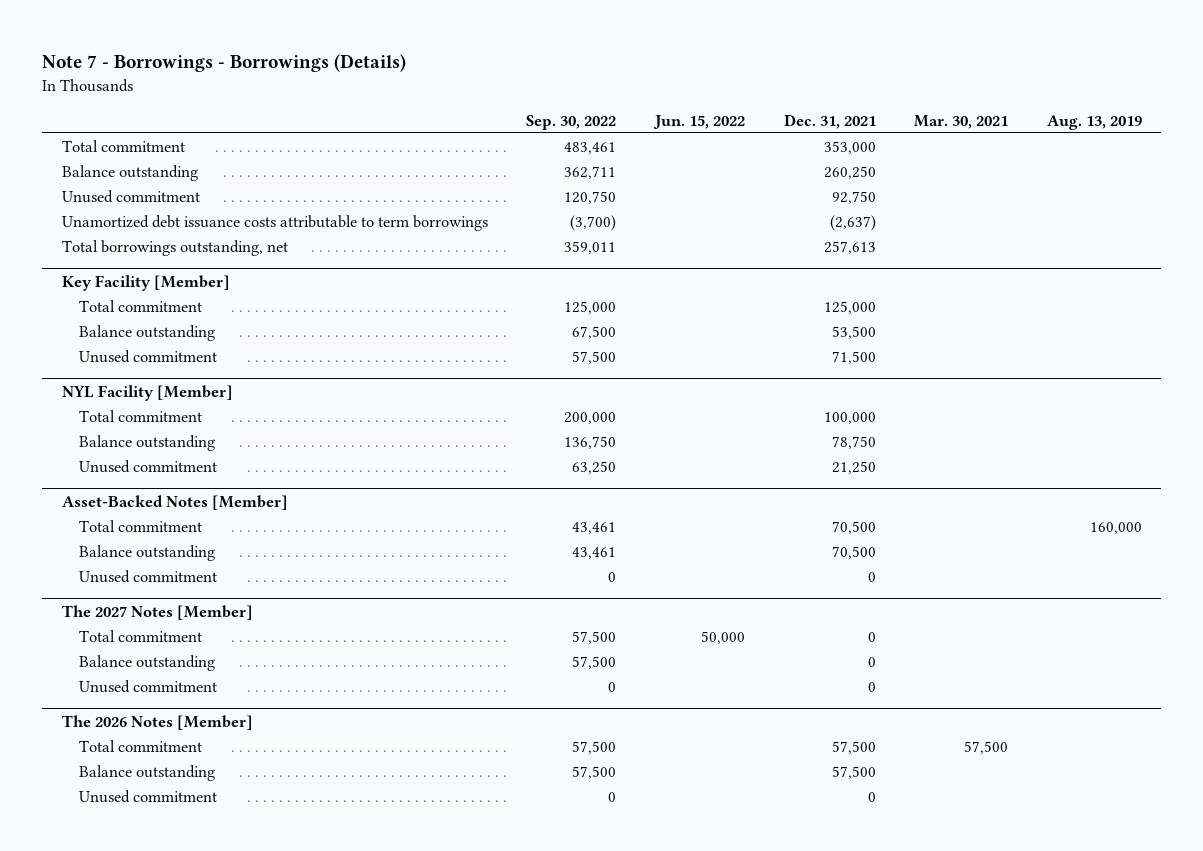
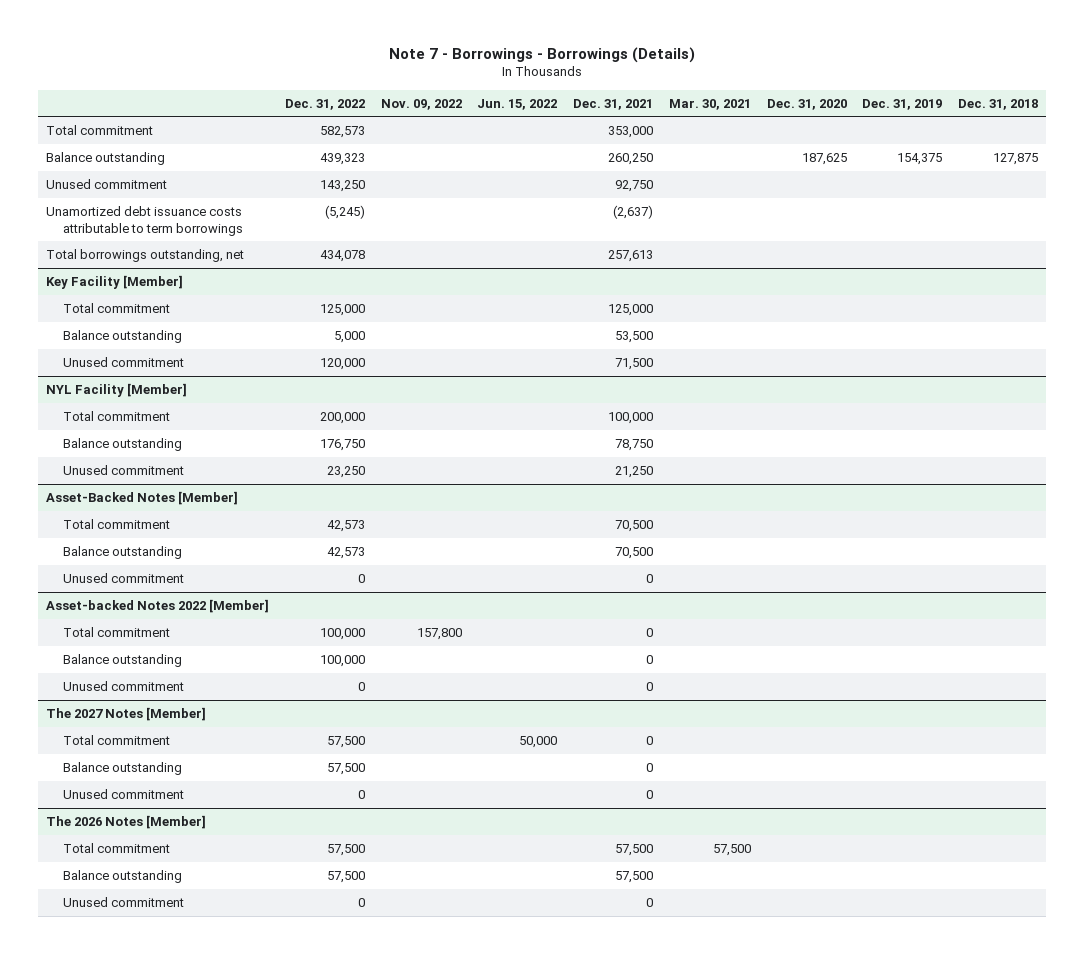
[526,114,617,130] Sep. 30, 2022 -> none
[1046,114,1142,130] Aug. 13, 2019 -> none
none -> [284,98,365,110] Dec. 31, 2022
none -> [380,98,462,110] Nov. 09, 2022
none -> [766,98,847,110] Dec. 31, 2020
none -> [862,98,943,110] Dec. 31, 2019
none -> [958,98,1039,110] Dec. 31, 2018
none -> [46,599,270,614] Asset-backed Notes 2022 [Member]
none -> [63,627,171,638] Total commitment
none -> [63,654,183,668] Balance outstanding
none -> [63,681,185,692] Unused commitment

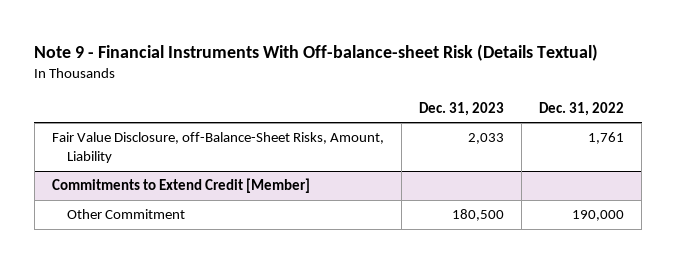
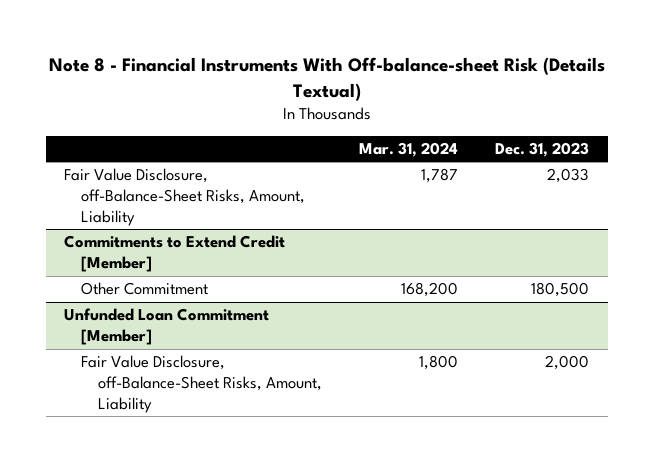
[34,43,599,61] Note 9 - Financial Instruments With Off-balance-sheet Risk (Details Textual) -> [48,57,605,101] Note 8 - Financial Instruments With Off-balance-sheet Risk (Details Textual)
[539,101,625,116] Dec. 31, 2022 -> none
none -> [359,141,459,157] Mar. 31, 2024
none -> [64,308,270,346] Unfunded Loan Commitment [Member]
none -> [81,355,323,413] Fair Value Disclosure, off-Balance-Sheet Risks, Amount, Liability

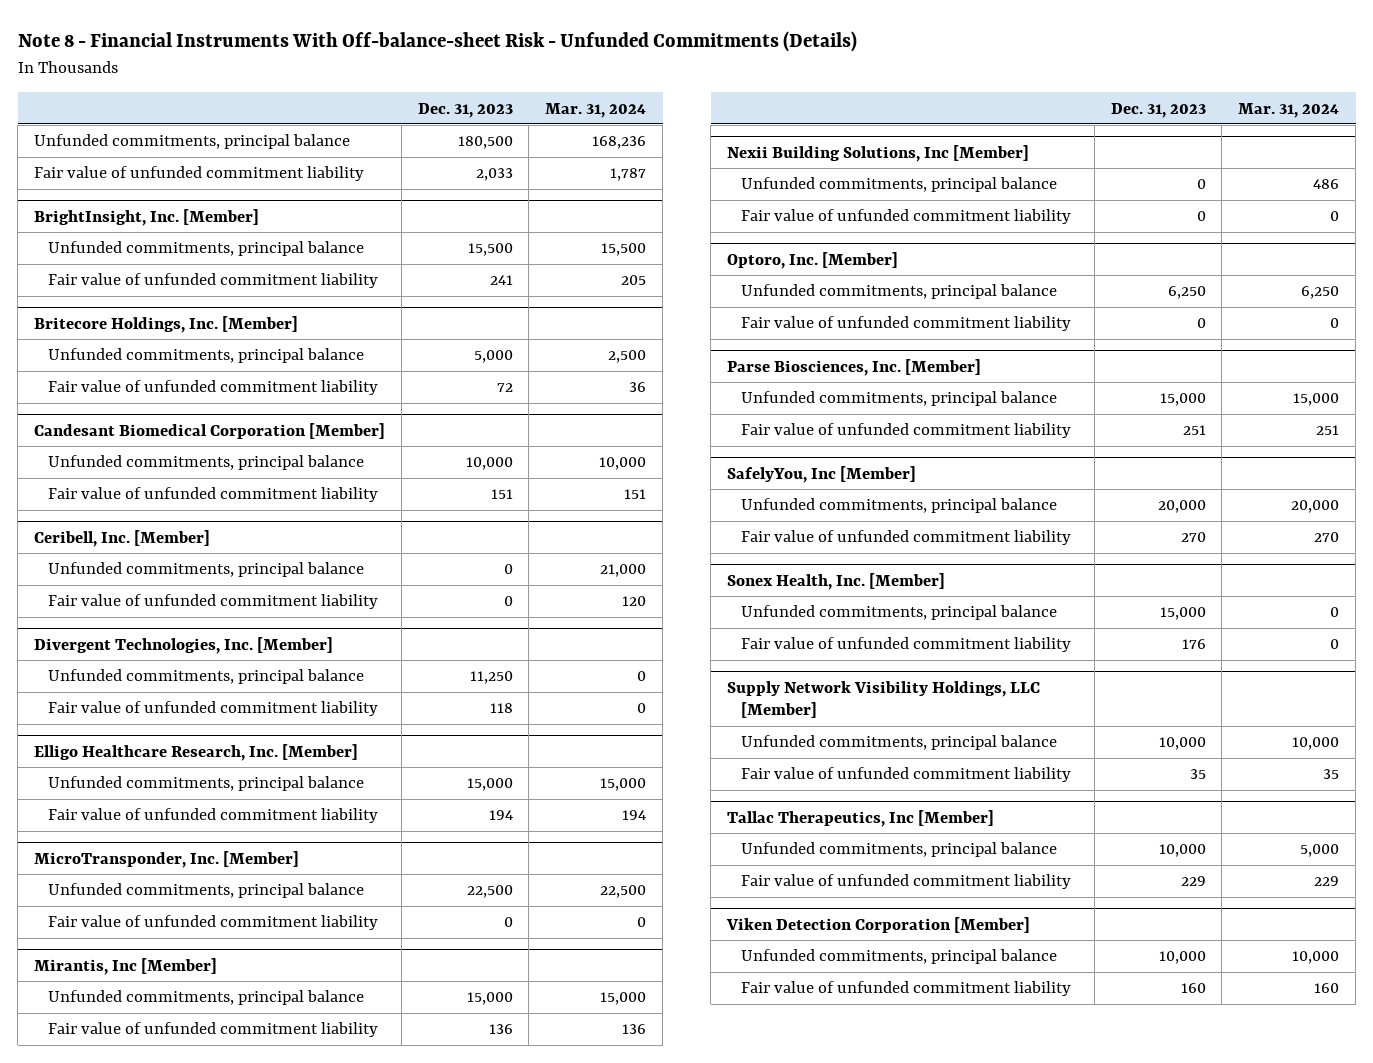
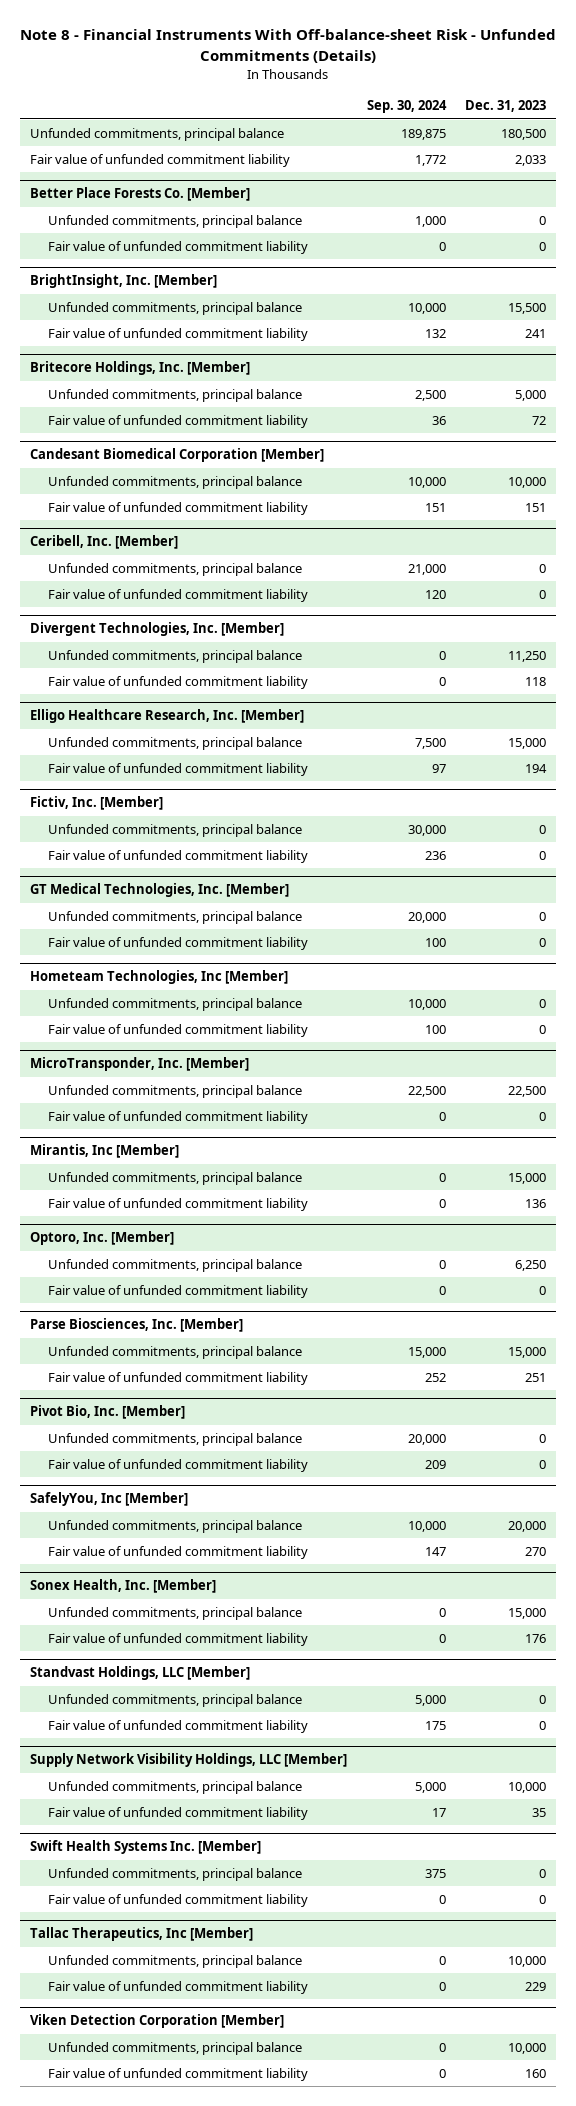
[545,102,647,118] Mar. 31, 2024 -> none
none -> [366,100,447,114] Sep. 30, 2024
none -> [29,187,250,202] Better Place Forests Co. [Member]
none -> [47,214,302,228] Unfunded commitments, principal balance
none -> [47,240,308,254] Fair value of unfunded commitment liability
none -> [29,796,163,811] Fictiv, Inc. [Member]
none -> [47,823,302,837] Unfunded commitments, principal balance
none -> [47,849,308,863] Fair value of unfunded commitment liability
none -> [29,883,289,898] GT Medical Technologies, Inc. [Member]
none -> [47,910,302,924] Unfunded commitments, principal balance
none -> [47,936,308,950] Fair value of unfunded commitment liability
none -> [29,970,288,985] Hometeam Technologies, Inc [Member]
none -> [47,997,302,1011] Unfunded commitments, principal balance
none -> [47,1023,308,1037] Fair value of unfunded commitment liability
[726,144,1029,162] Nexii Building Solutions, Inc [Member] -> none
[741,177,1058,193] Unfunded commitments, principal balance -> none
[741,209,1072,225] Fair value of unfunded commitment liability -> none
none -> [29,1405,185,1420] Pivot Bio, Inc. [Member]
none -> [47,1432,302,1446] Unfunded commitments, principal balance
none -> [47,1458,308,1472] Fair value of unfunded commitment liability
none -> [29,1666,250,1681] Standvast Holdings, LLC [Member]
none -> [47,1693,302,1707] Unfunded commitments, principal balance
none -> [47,1719,308,1733] Fair value of unfunded commitment liability
none -> [29,1840,261,1855] Swift Health Systems Inc. [Member]
none -> [47,1867,302,1881] Unfunded commitments, principal balance
none -> [47,1893,308,1907] Fair value of unfunded commitment liability

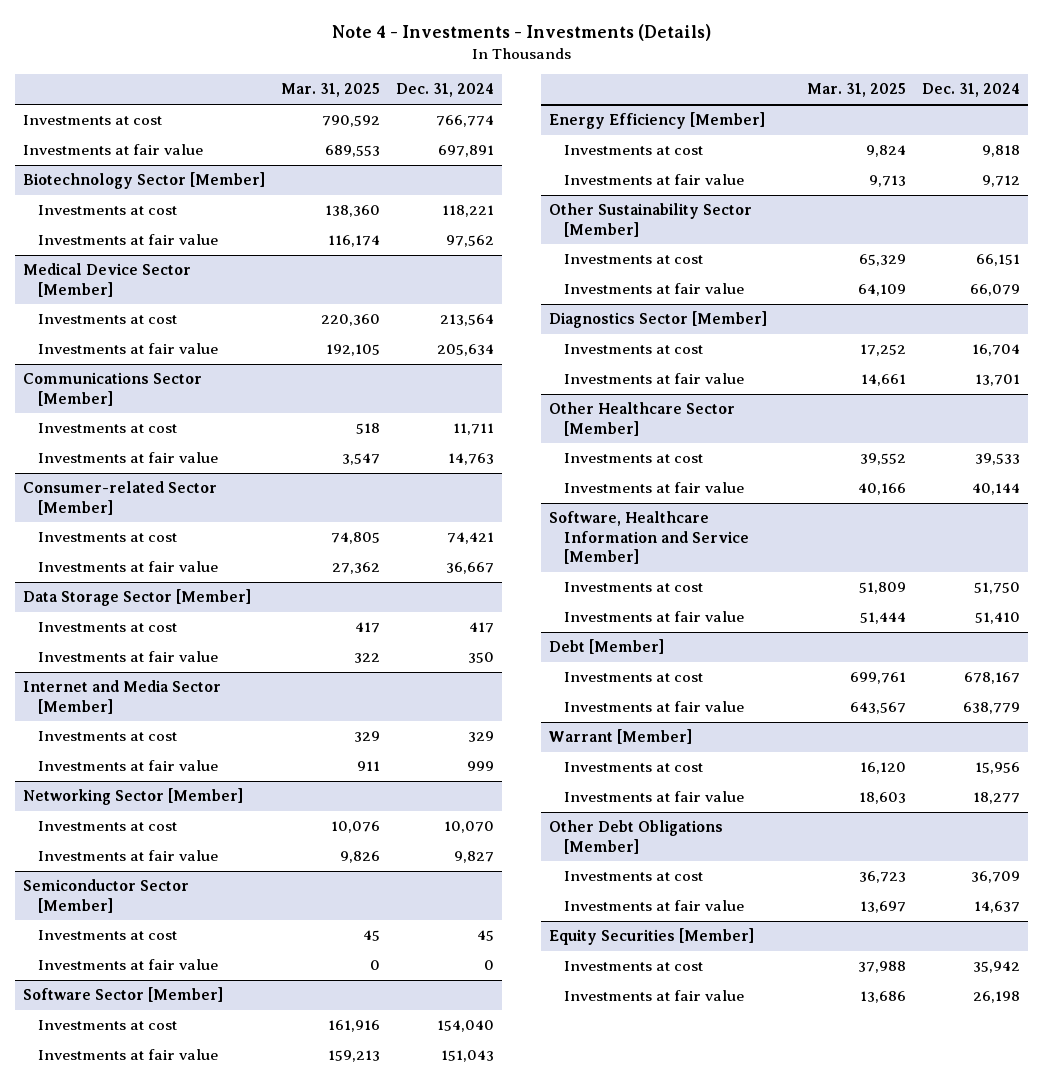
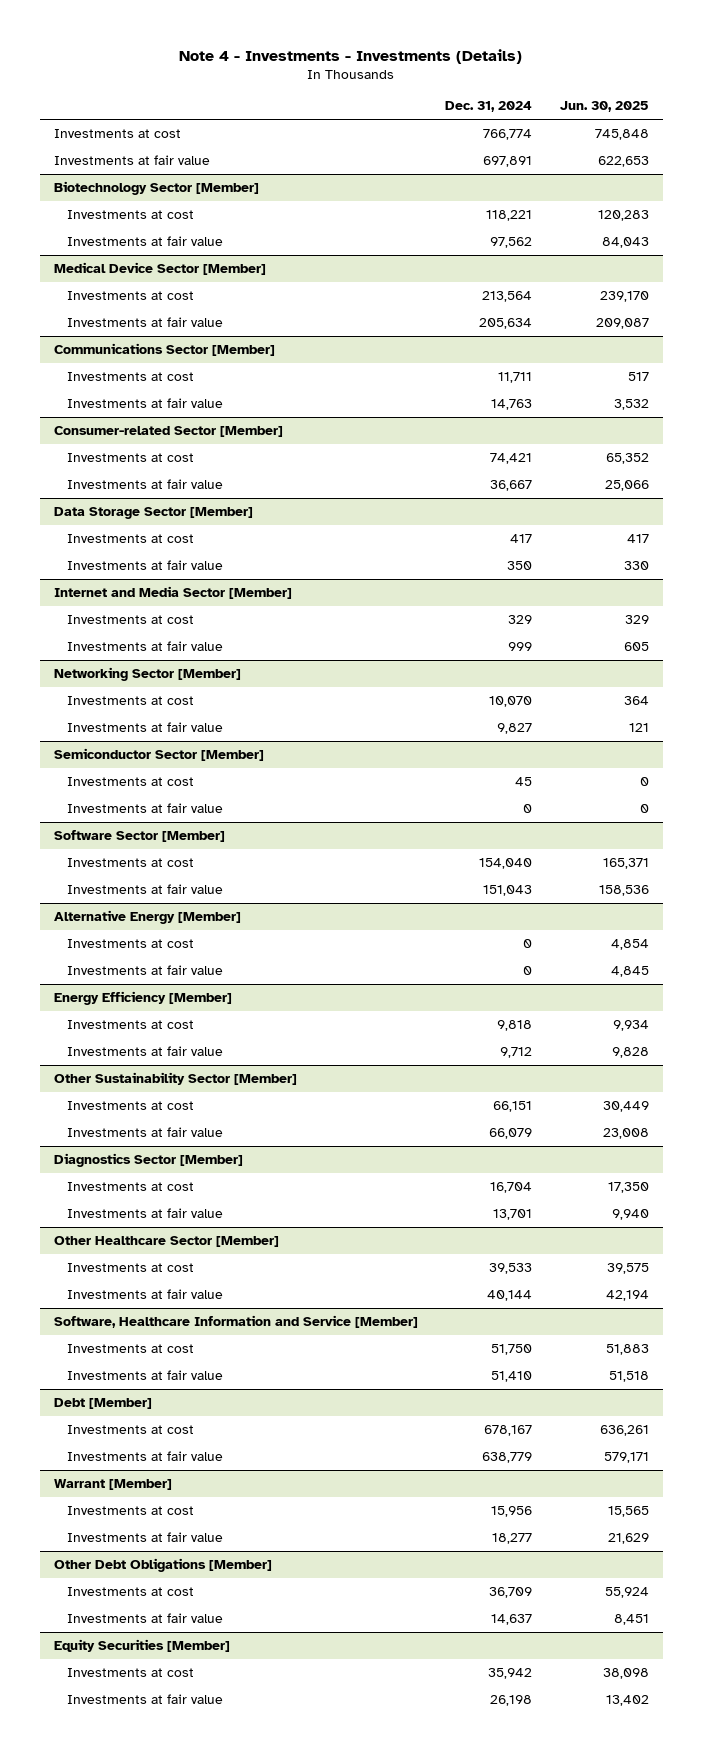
[281,83,381,98] Mar. 31, 2025 -> none
none -> [559,101,649,113] Jun. 30, 2025
none -> [53,910,241,925] Alternative Energy [Member]
none -> [67,939,195,949] Investments at cost
none -> [67,965,224,976] Investments at fair value

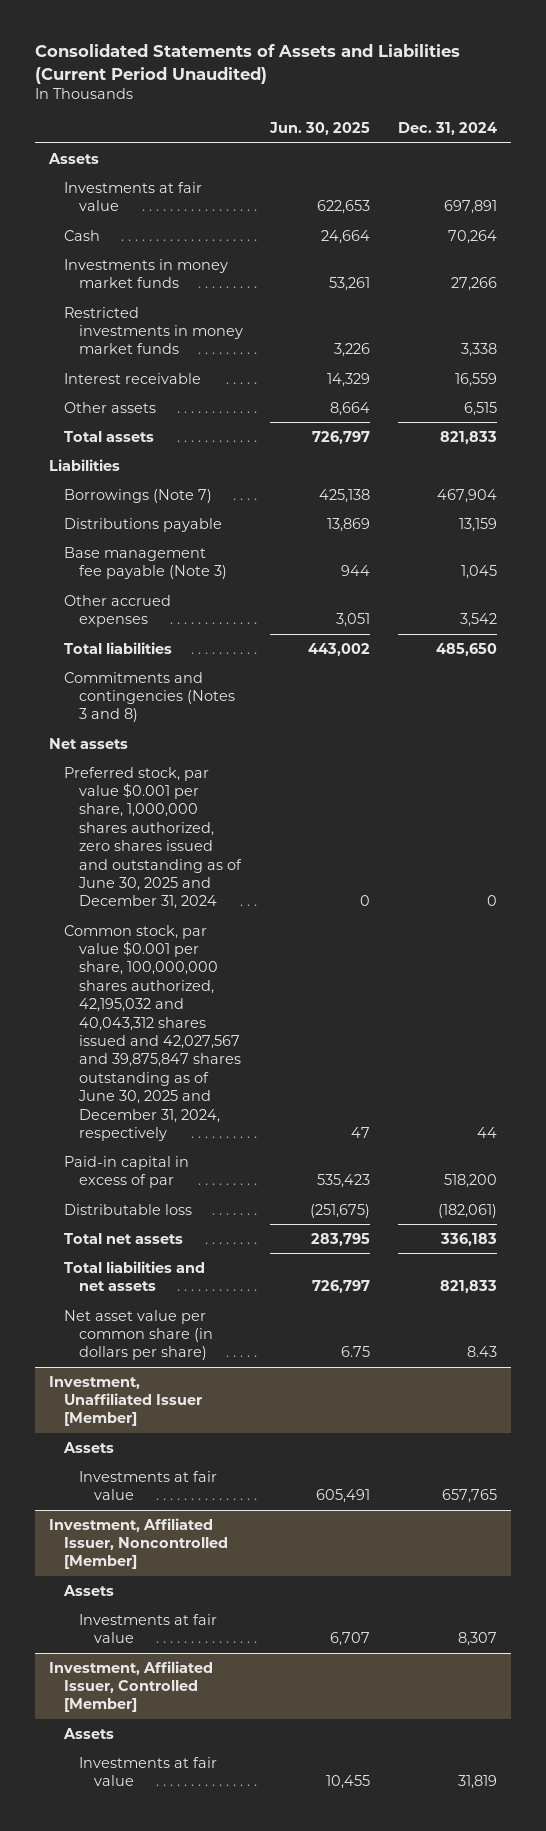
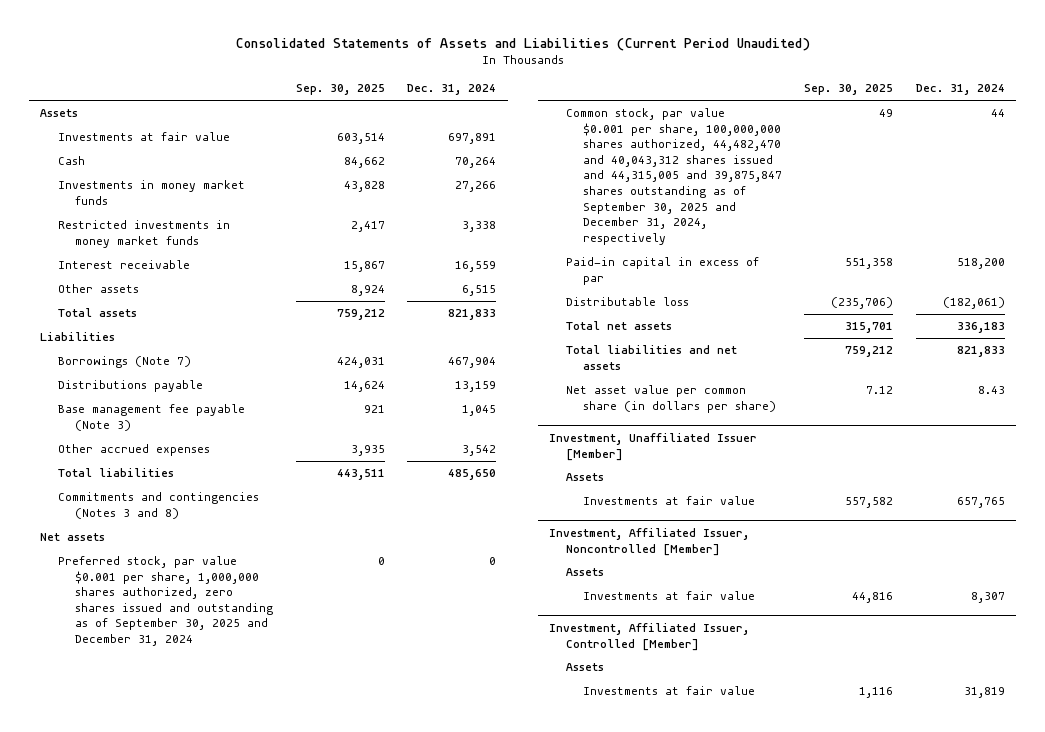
[269,122,371,136] Jun. 30, 2025 -> none
none -> [296,84,386,96] Sep. 30, 2025
[63,766,242,910] Preferred stock, par value $0.001 per share, 1,000,000 shares authorized, zero shares issued and outstanding as of June 30, 2025 and December 31, 2024 -> [57,556,273,646] Preferred stock, par value $0.001 per share, 1,000,000 shares authorized, zero shares issued and outstanding as of September 30, 2025 and December 31, 2024
[63,924,241,1141] Common stock, par value $0.001 per share, 100,000,000 shares authorized, 42,195,032 and 40,043,312 shares issued and 42,027,567 and 39,875,847 shares outstanding as of June 30, 2025 and December 31, 2024, respectively -> [565,108,783,245] Common stock, par value $0.001 per share, 100,000,000 shares authorized, 44,482,470 and 40,043,312 shares issued and 44,315,005 and 39,875,847 shares outstanding as of September 30, 2025 and December 31, 2024, respectively

